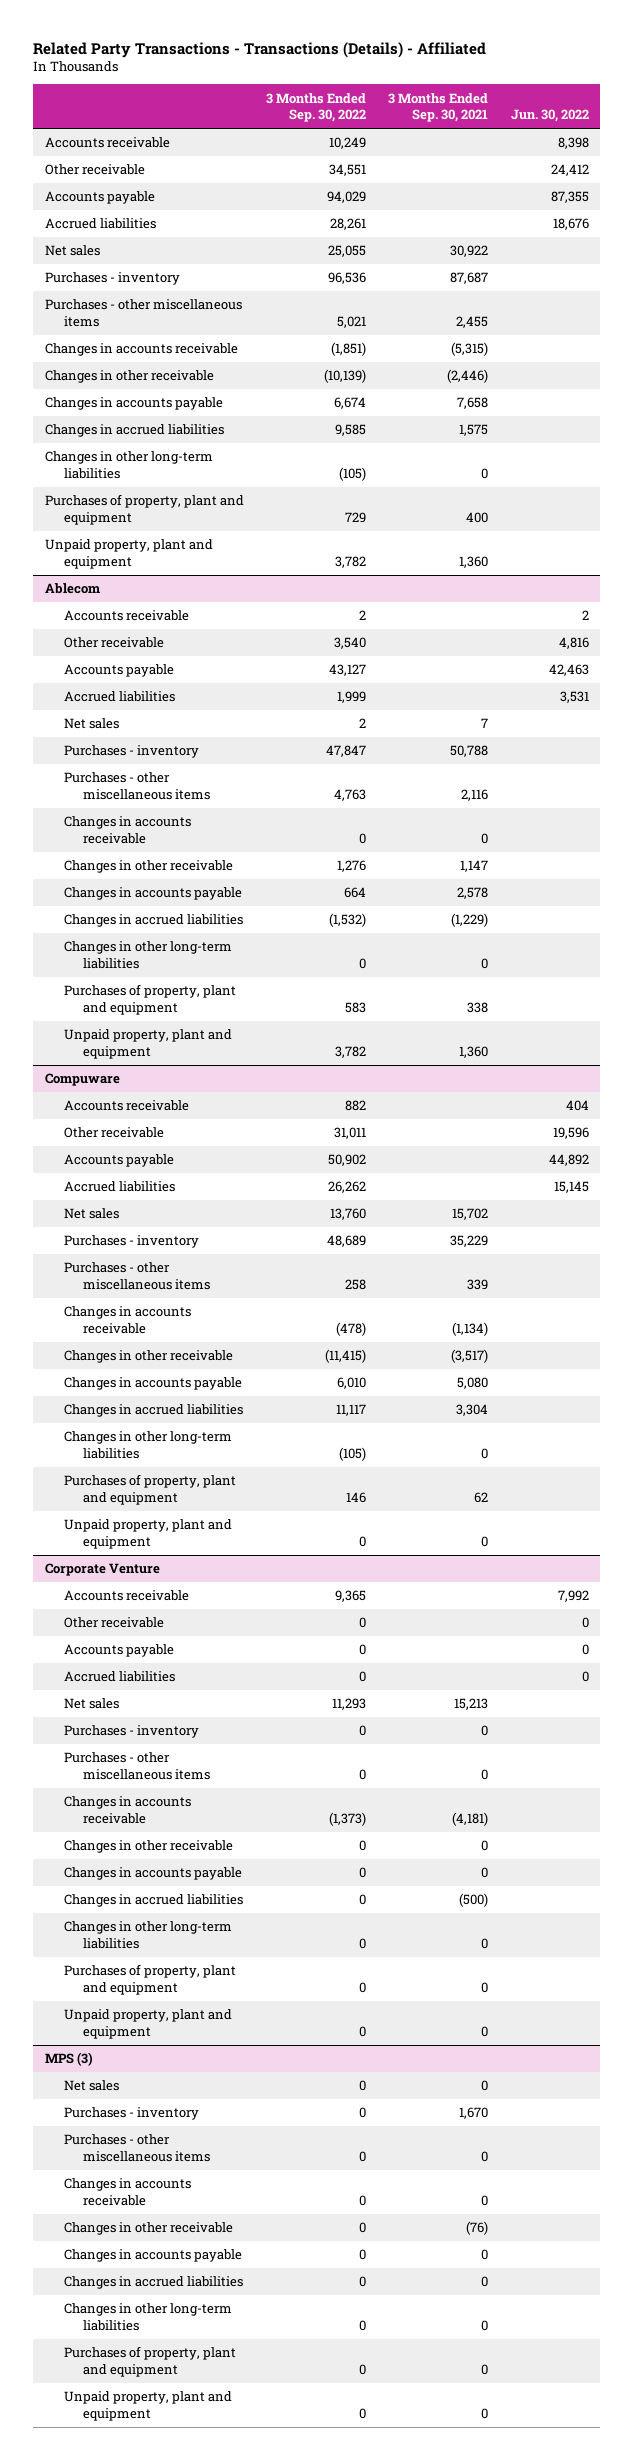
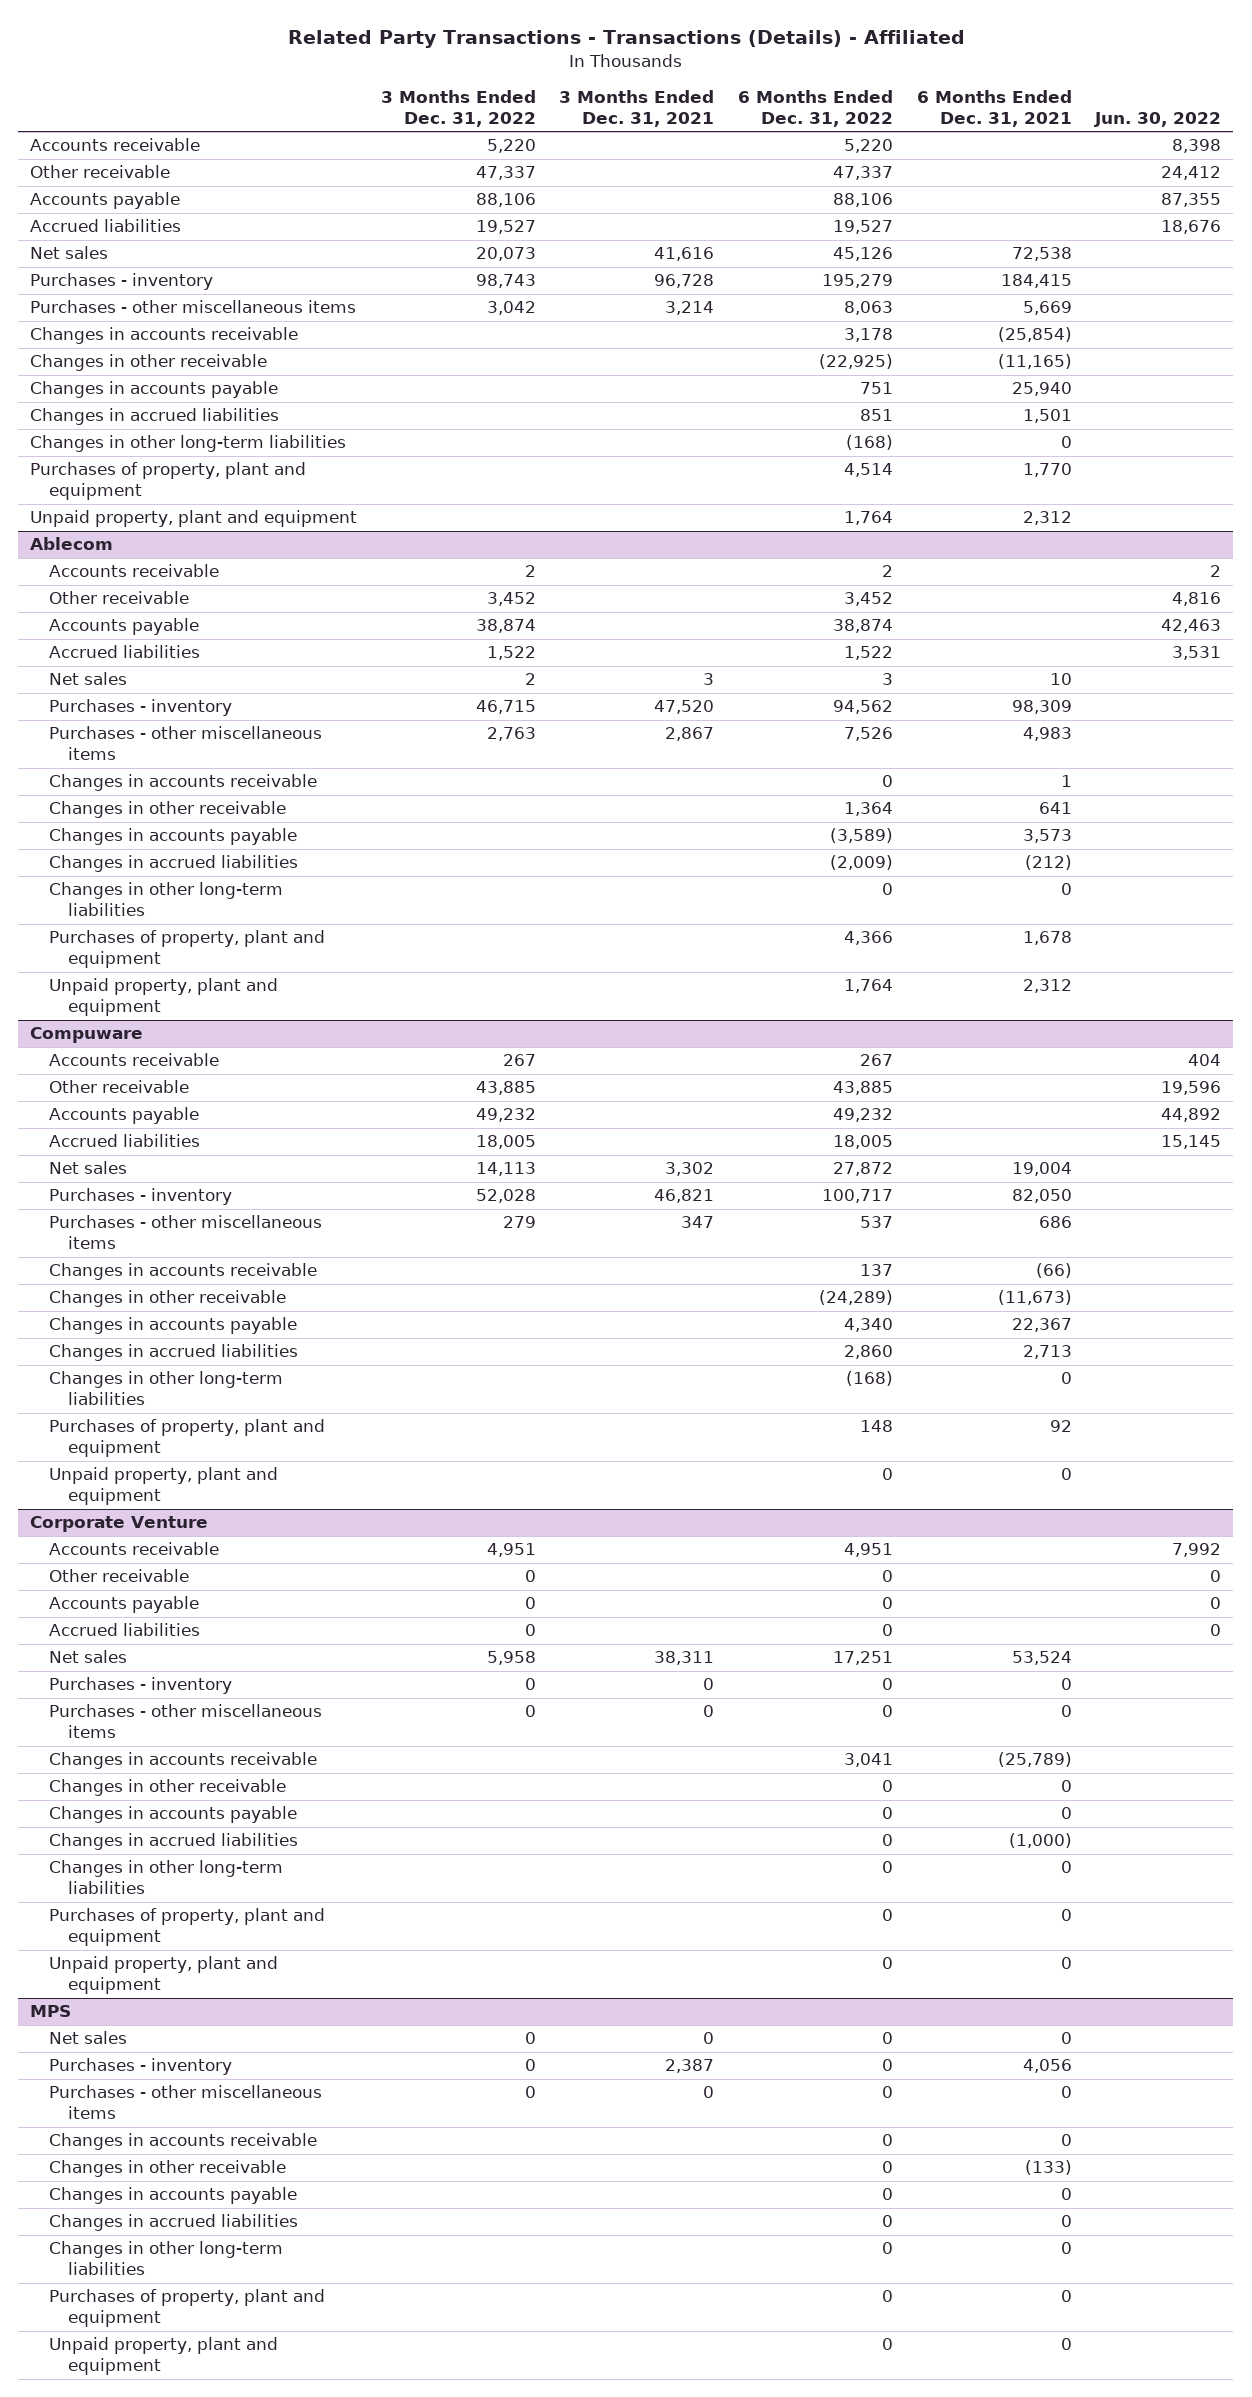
[265,92,366,123] 3 Months Ended Sep. 30, 2022 -> none
[388,92,489,123] 3 Months Ended Sep. 30, 2021 -> none
none -> [380,89,536,127] 3 Months Ended Dec. 31, 2022
none -> [559,89,715,127] 3 Months Ended Dec. 31, 2021
none -> [738,89,894,127] 6 Months Ended Dec. 31, 2022
none -> [916,89,1072,127] 6 Months Ended Dec. 31, 2021
[44,2052,93,2067] MPS (3) -> [30,2005,72,2018] MPS

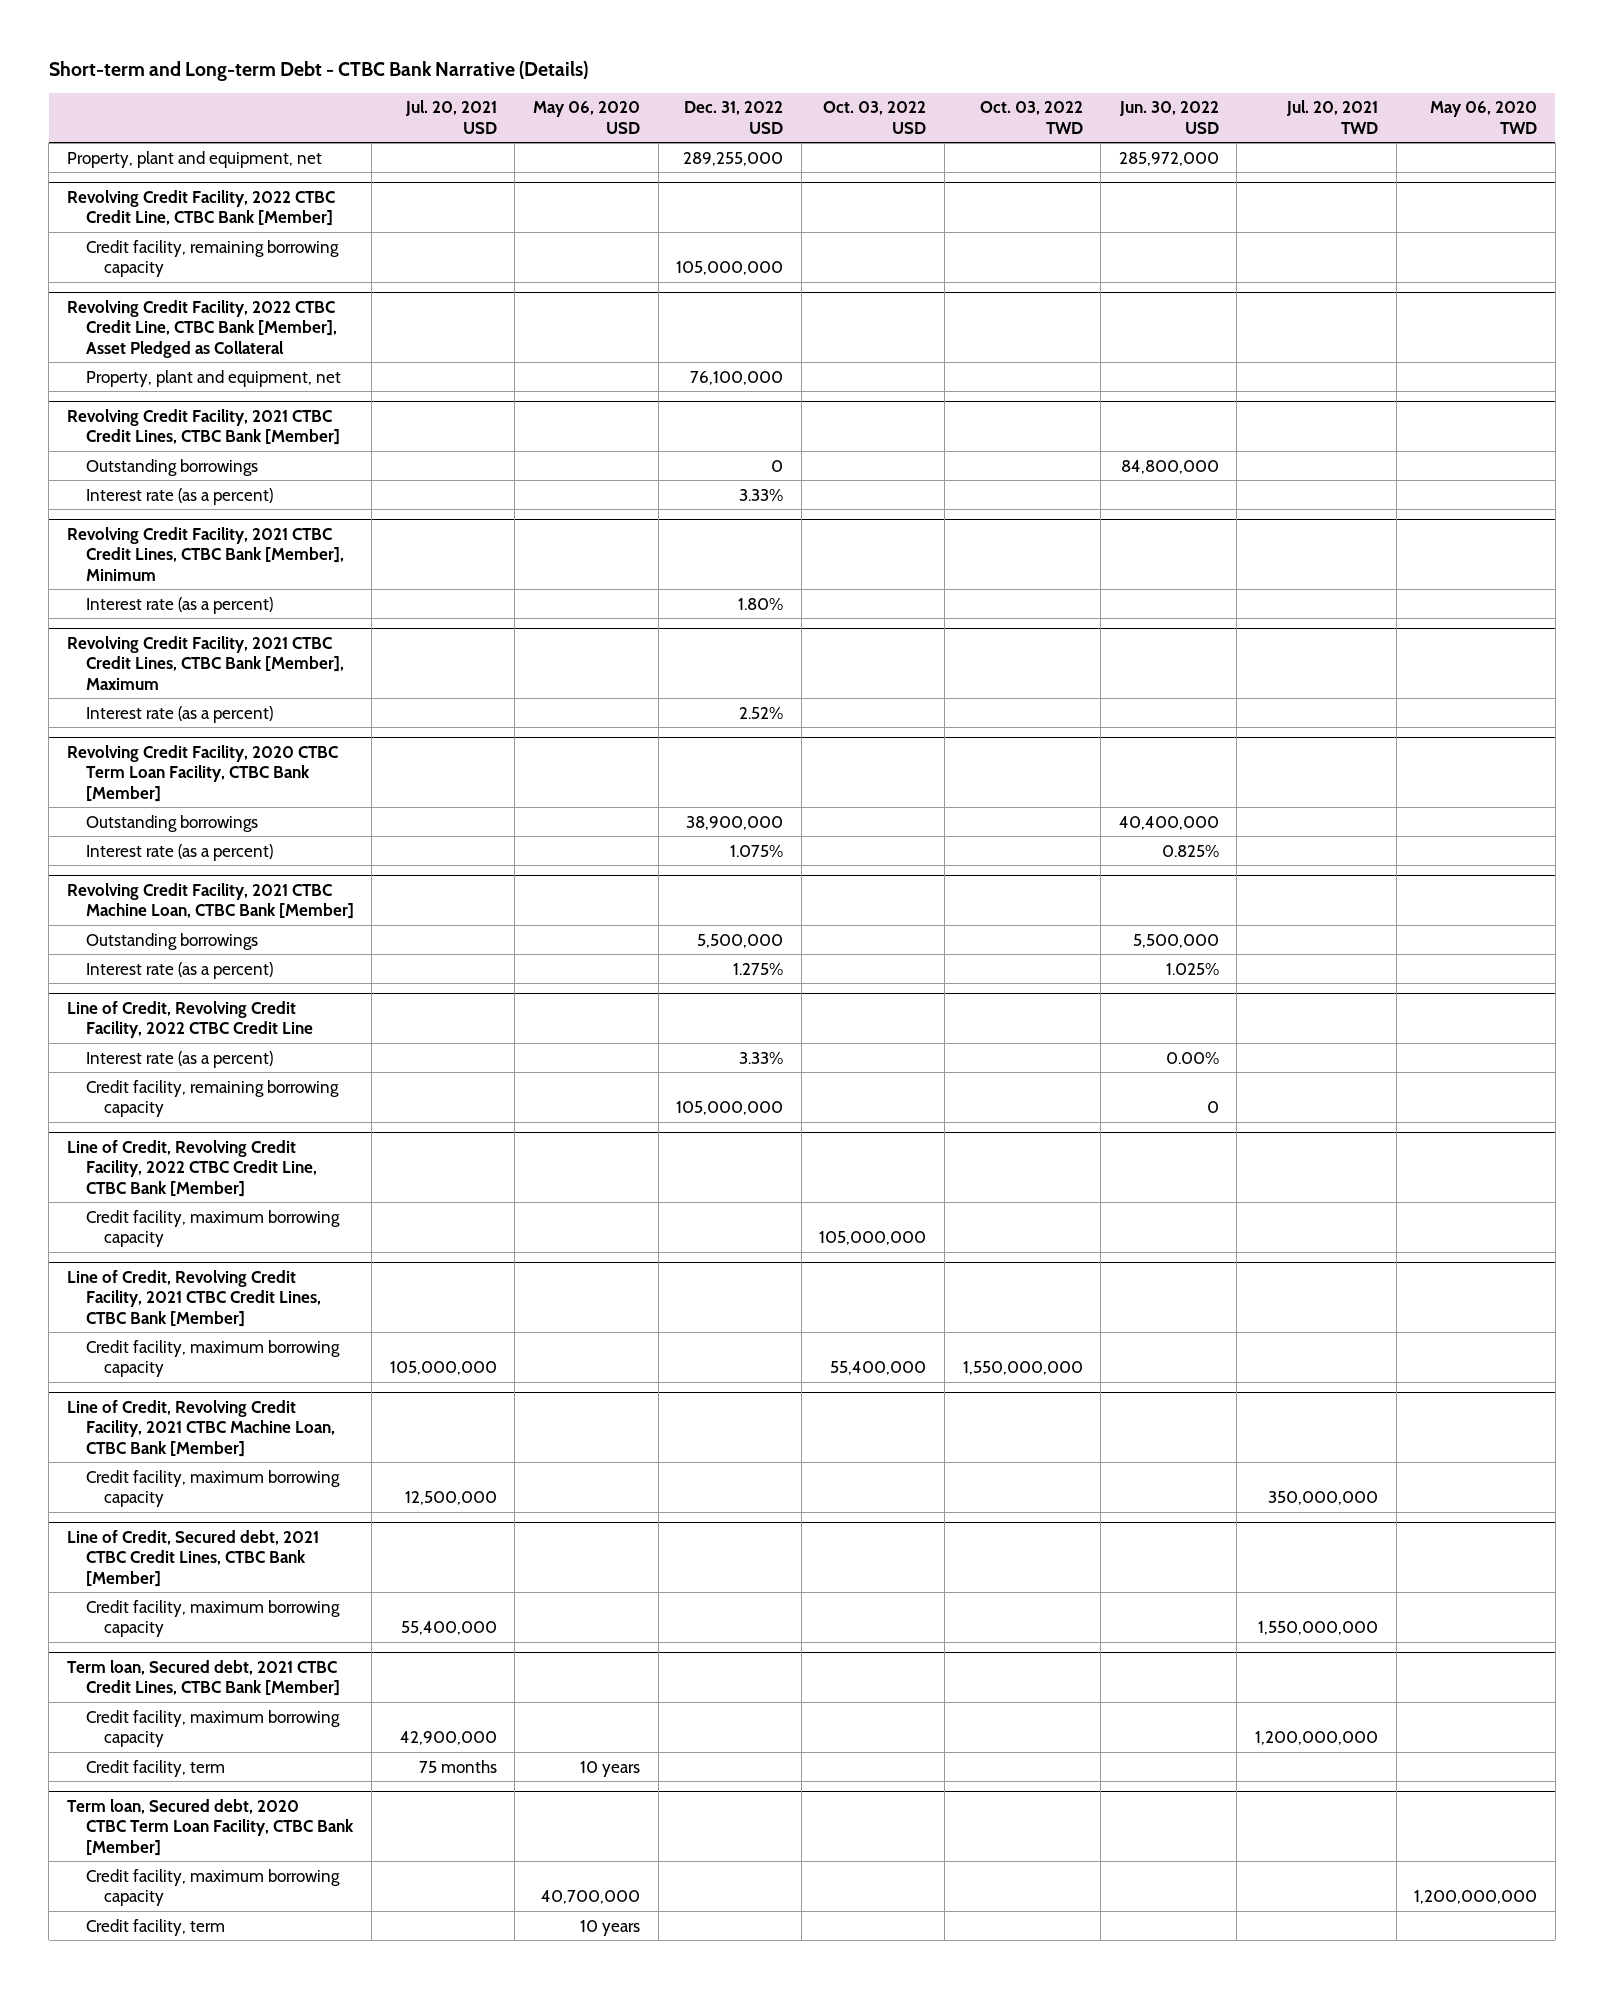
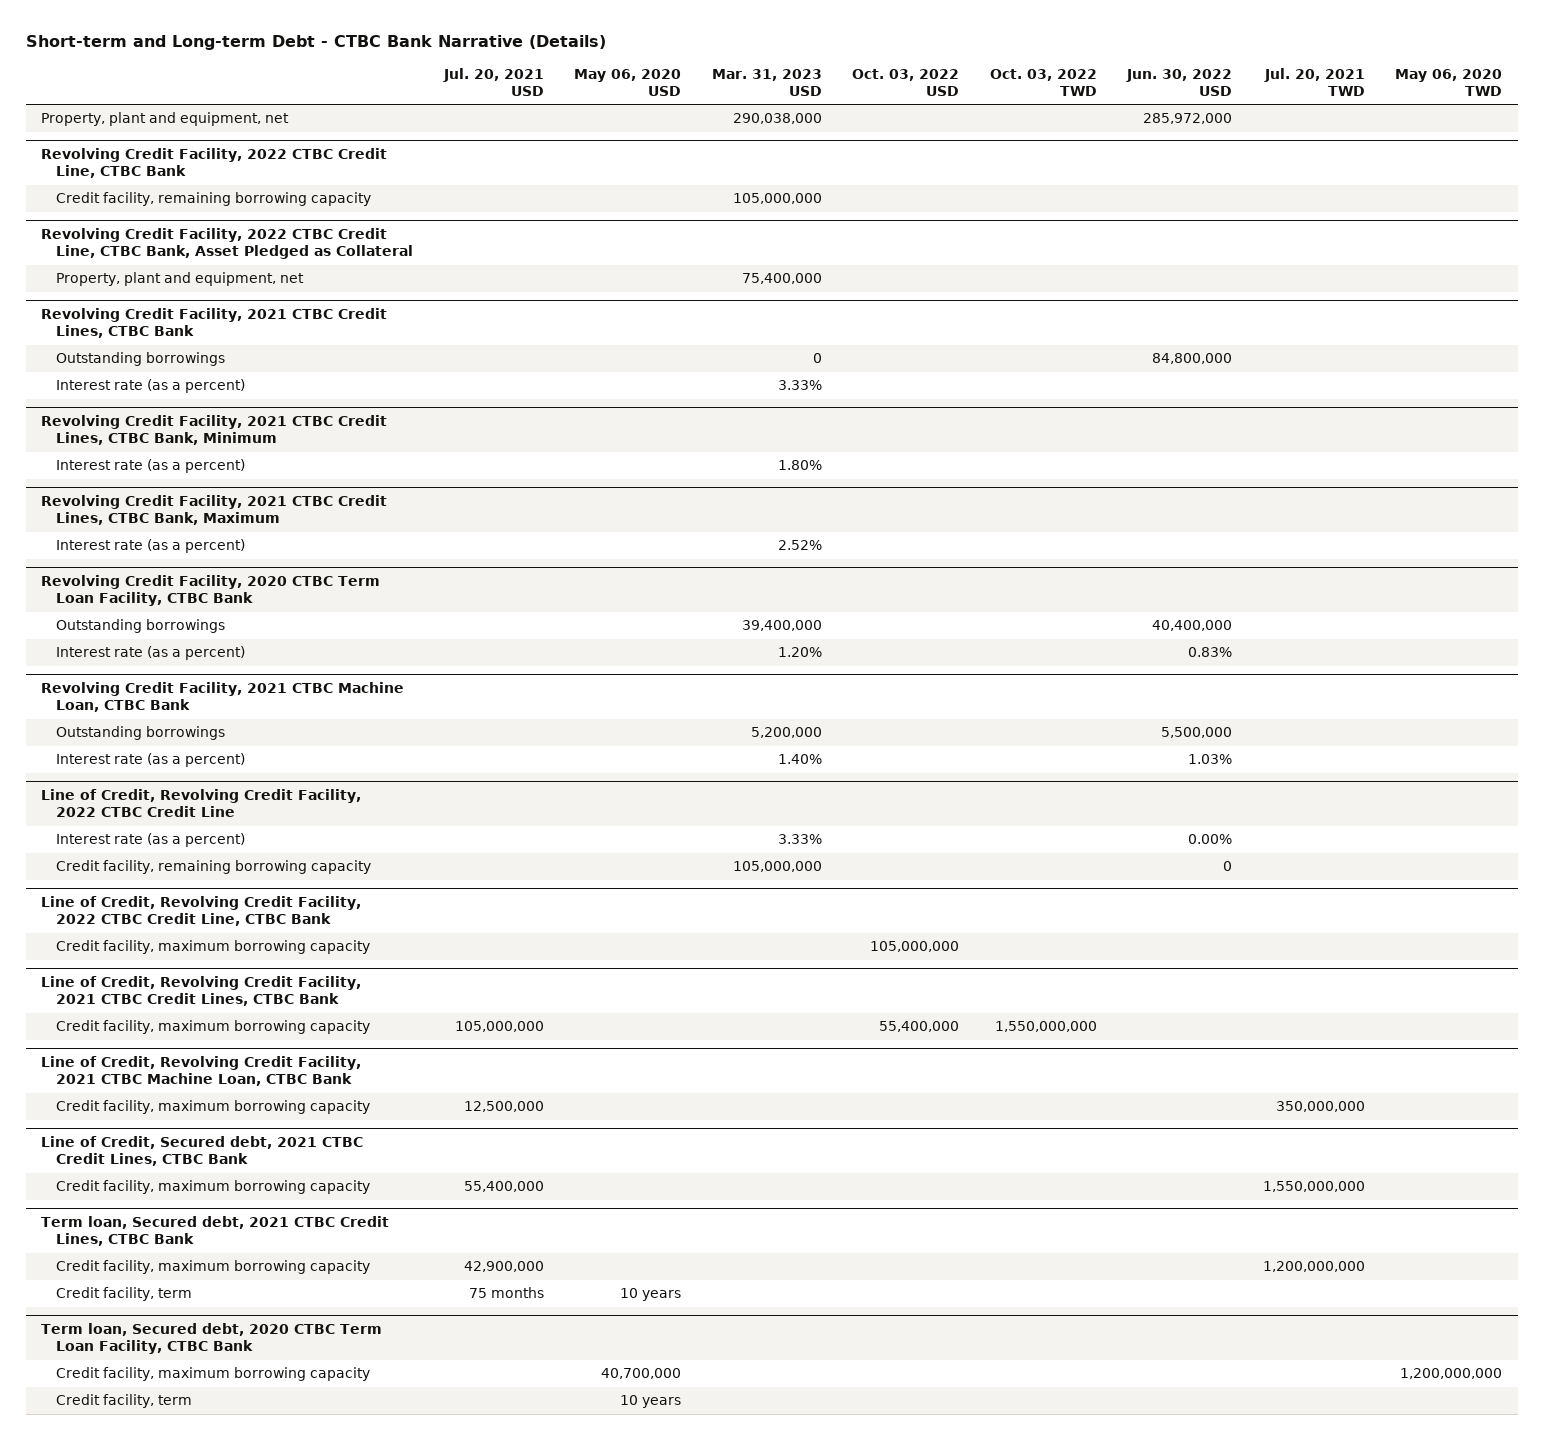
[684,101,784,134] Dec. 31, 2022 USD -> none
none -> [711,68,822,97] Mar. 31, 2023 USD
[66,189,335,227] Revolving Credit Facility, 2022 CTBC Credit Line, CTBC Bank [Member] -> [41,147,388,179] Revolving Credit Facility, 2022 CTBC Credit Line, CTBC Bank
[66,299,337,358] Revolving Credit Facility, 2022 CTBC Credit Line, CTBC Bank [Member], Asset Pledged as Collateral -> [41,227,413,260] Revolving Credit Facility, 2022 CTBC Credit Line, CTBC Bank, Asset Pledged as Collateral
[66,408,340,446] Revolving Credit Facility, 2021 CTBC Credit Lines, CTBC Bank [Member] -> [41,307,388,339] Revolving Credit Facility, 2021 CTBC Credit Lines, CTBC Bank
[66,526,344,581] Revolving Credit Facility, 2021 CTBC Credit Lines, CTBC Bank [Member], Minimum -> [41,414,388,446] Revolving Credit Facility, 2021 CTBC Credit Lines, CTBC Bank, Minimum
[66,635,344,690] Revolving Credit Facility, 2021 CTBC Credit Lines, CTBC Bank [Member], Maximum -> [41,494,388,526] Revolving Credit Facility, 2021 CTBC Credit Lines, CTBC Bank, Maximum
[66,744,338,802] Revolving Credit Facility, 2020 CTBC Term Loan Facility, CTBC Bank [Member] -> [41,574,381,607] Revolving Credit Facility, 2020 CTBC Term Loan Facility, CTBC Bank
[1161,844,1219,857] 0.825% -> [1188,647,1233,658] 0.83%
[66,882,354,920] Revolving Credit Facility, 2021 CTBC Machine Loan, CTBC Bank [Member] -> [41,681,405,713] Revolving Credit Facility, 2021 CTBC Machine Loan, CTBC Bank
[1165,962,1219,975] 1.025% -> [1188,754,1233,765] 1.03%
[66,1139,317,1197] Line of Credit, Revolving Credit Facility, 2022 CTBC Credit Line, CTBC Bank [Member] -> [41,895,362,927] Line of Credit, Revolving Credit Facility, 2022 CTBC Credit Line, CTBC Bank
[66,1269,321,1327] Line of Credit, Revolving Credit Facility, 2021 CTBC Credit Lines, CTBC Bank [Member] -> [41,975,362,1007] Line of Credit, Revolving Credit Facility, 2021 CTBC Credit Lines, CTBC Bank
[66,1399,335,1457] Line of Credit, Revolving Credit Facility, 2021 CTBC Machine Loan, CTBC Bank [Member] -> [41,1055,362,1087] Line of Credit, Revolving Credit Facility, 2021 CTBC Machine Loan, CTBC Bank
[66,1529,319,1587] Line of Credit, Secured debt, 2021 CTBC Credit Lines, CTBC Bank [Member] -> [41,1135,364,1167] Line of Credit, Secured debt, 2021 CTBC Credit Lines, CTBC Bank
[66,1659,340,1697] Term loan, Secured debt, 2021 CTBC Credit Lines, CTBC Bank [Member] -> [41,1215,390,1247] Term loan, Secured debt, 2021 CTBC Credit Lines, CTBC Bank
[66,1798,354,1856] Term loan, Secured debt, 2020 CTBC Term Loan Facility, CTBC Bank [Member] -> [41,1322,383,1355] Term loan, Secured debt, 2020 CTBC Term Loan Facility, CTBC Bank

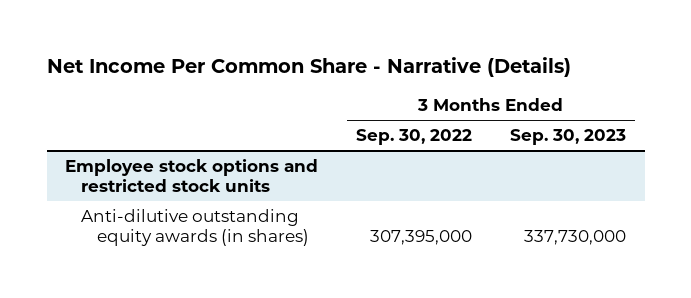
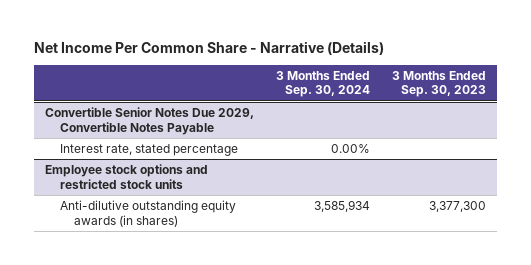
[356,129,473,146] Sep. 30, 2022 -> none
none -> [275,70,370,98] 3 Months Ended Sep. 30, 2024
none -> [44,106,254,135] Convertible Senior Notes Due 2029, Convertible Notes Payable
none -> [59,143,238,156] Interest rate, stated percentage
[523,229,626,245] 337,730,000 -> [428,200,486,212] 3,377,300

